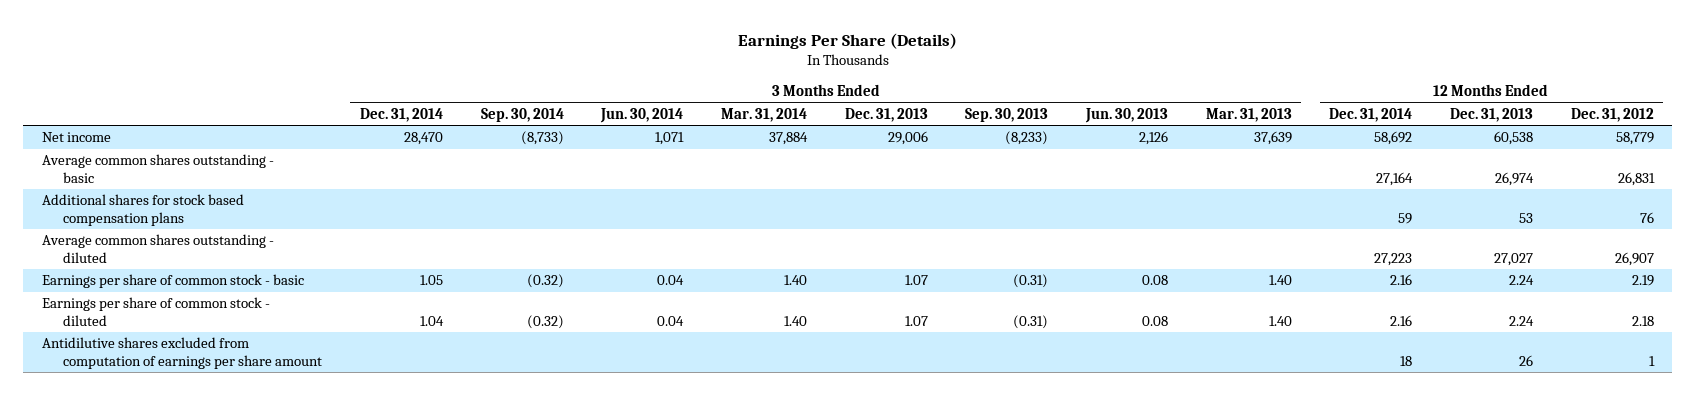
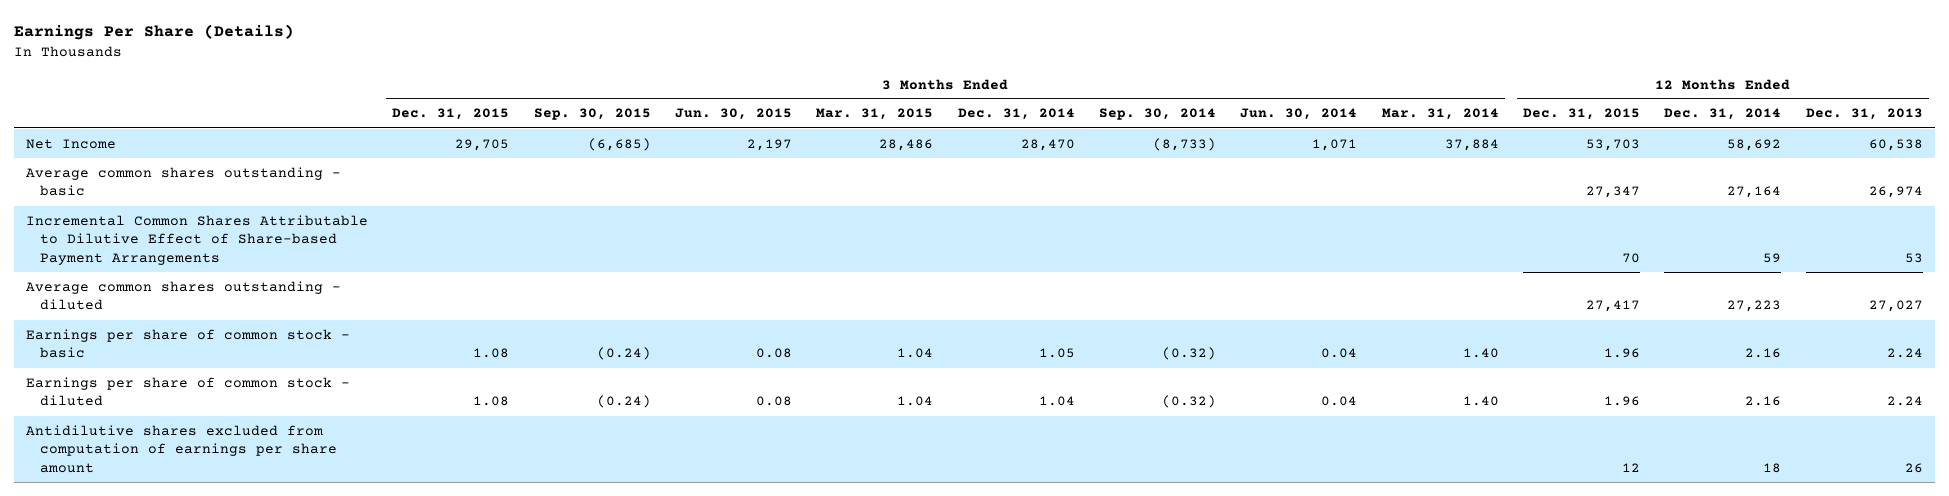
[844,108,928,123] Dec. 31, 2013 -> none
[965,108,1049,123] Sep. 30, 2013 -> none
[1084,108,1168,124] Jun. 30, 2013 -> none
[1205,108,1292,123] Mar. 31, 2013 -> none
[1570,108,1654,123] Dec. 31, 2012 -> none
none -> [392,108,510,121] Dec. 31, 2015
none -> [533,108,651,121] Sep. 30, 2015
none -> [674,108,792,121] Jun. 30, 2015
none -> [816,108,934,121] Mar. 31, 2015
none -> [1523,108,1641,121] Dec. 31, 2015
[42,132,112,143] Net income -> [25,138,116,149] Net Income
[42,194,245,226] Additional shares for stock based compensation plans -> [25,214,368,266] Incremental Common Shares Attributable to Dilutive Effect of Share-based Payment Arrangements

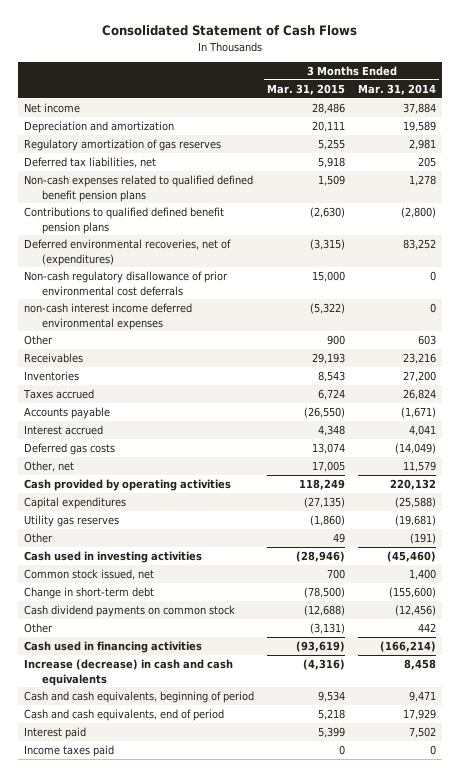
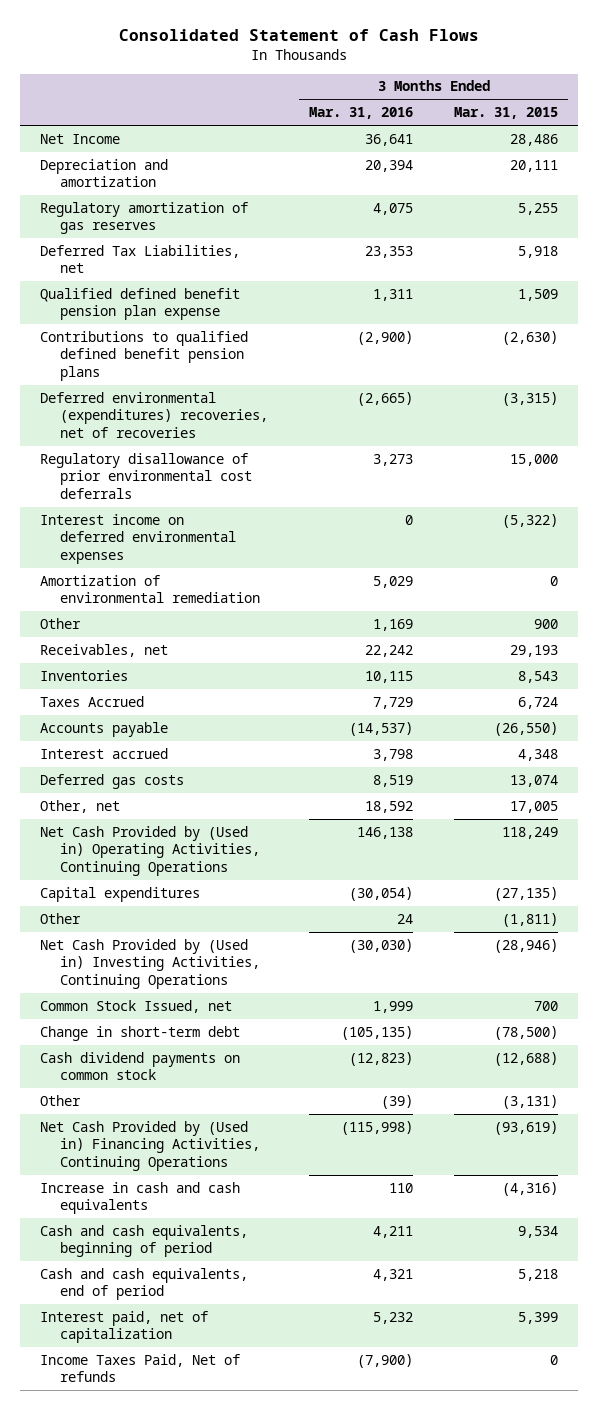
[358,83,437,95] Mar. 31, 2014 -> none
none -> [309,107,414,120] Mar. 31, 2016
[24,103,81,114] Net income -> [40,133,121,144] Net Income
[24,157,157,169] Deferred tax liabilities, net -> [40,244,241,274] Deferred Tax Liabilities, net
[24,175,254,202] Non-cash expenses related to qualified defined benefit pension plans -> [40,287,241,321] Qualified defined benefit pension plan expense
[24,239,232,266] Deferred environmental recoveries, net of (expenditures) -> [40,391,269,438] Deferred environmental (expenditures) recoveries, net of recoveries
[24,271,229,296] Non-cash regulatory disallowance of prior environmental cost deferrals -> [40,452,253,499] Regulatory disallowance of prior environmental cost deferrals
[24,303,193,330] non-cash interest income deferred environmental expenses -> [40,513,237,564] Interest income on deferred environmental expenses
none -> [40,574,261,604] Amortization of environmental remediation
[24,353,84,364] Receivables -> [40,643,169,657] Receivables, net
[23,389,95,400] Taxes accrued -> [40,695,145,707] Taxes Accrued
[24,479,232,492] Cash provided by operating activities -> [40,825,261,876] Net Cash Provided by (Used in) Operating Activities, Continuing Operations
[24,515,120,528] Utility gas reserves -> none
[333,533,346,544] 49 -> [501,912,558,927] (1,811)
[24,551,203,564] Cash used in investing activities -> [40,938,261,989] Net Cash Provided by (Used in) Investing Activities, Continuing Operations
[24,569,155,581] Common stock issued, net -> [40,999,233,1013] Common Stock Issued, net
[24,641,203,654] Cash used in financing activities -> [40,1120,261,1171] Net Cash Provided by (Used in) Financing Activities, Continuing Operations
[24,659,234,686] Increase (decrease) in cash and cash equivalents -> [40,1181,241,1215] Increase in cash and cash equivalents
[24,727,87,740] Interest paid -> [40,1310,209,1344] Interest paid, net of capitalization
[24,745,115,758] Income taxes paid -> [40,1353,241,1383] Income Taxes Paid, Net of refunds

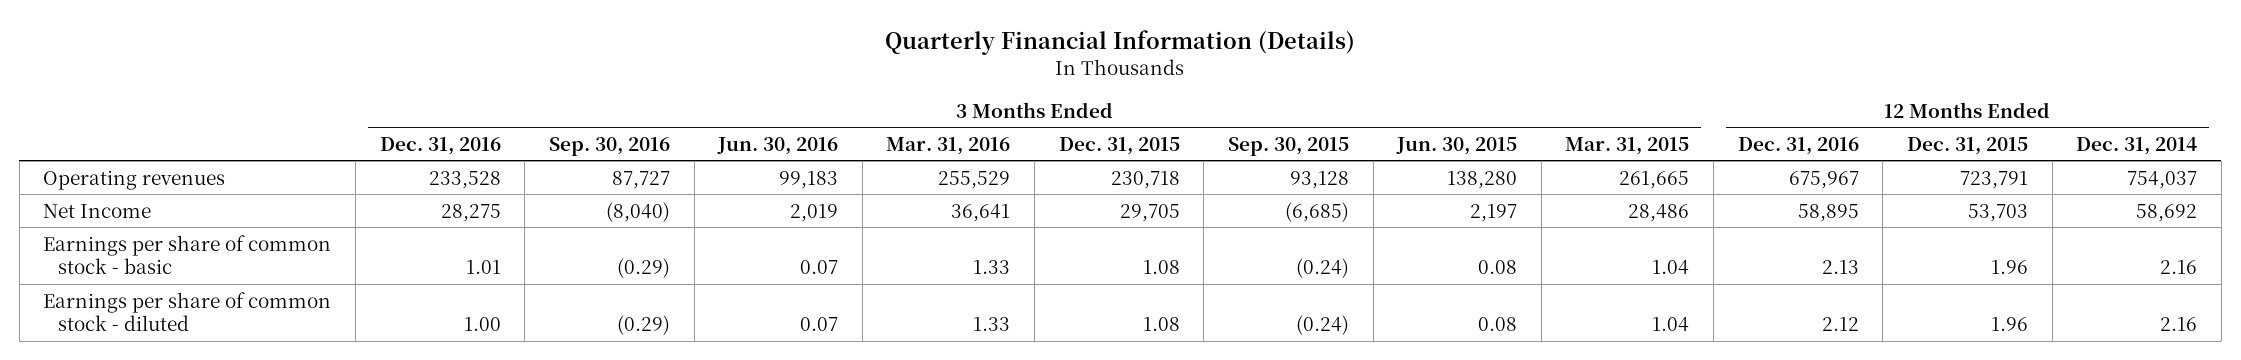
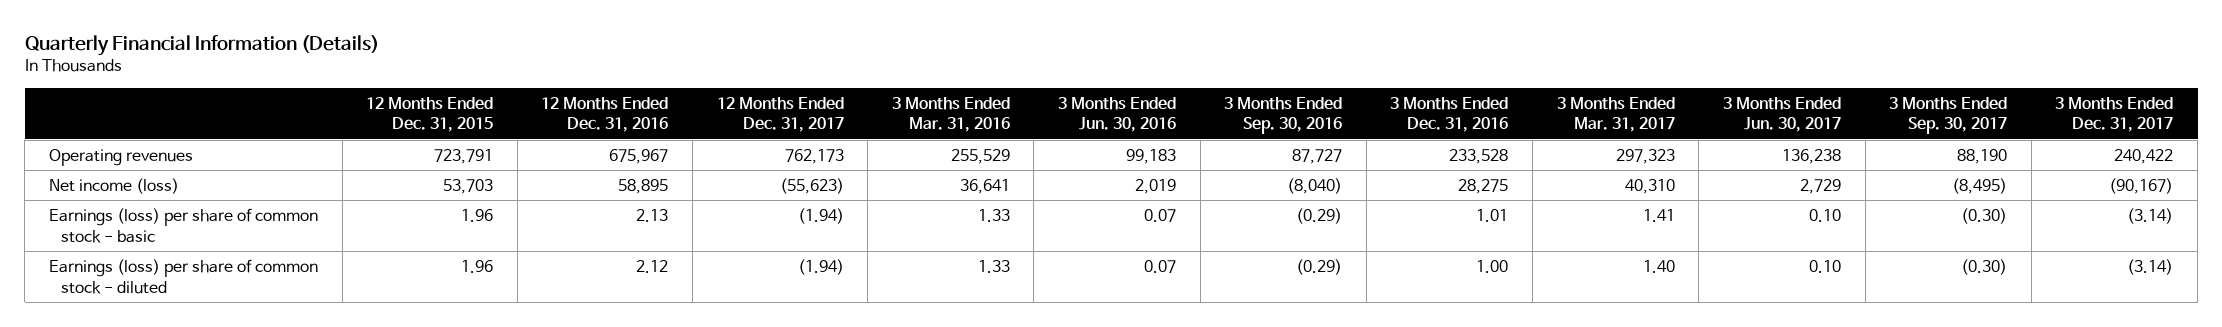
[1058,136,1180,155] Dec. 31, 2015 -> none
[1227,136,1349,156] Sep. 30, 2015 -> none
[1396,136,1518,155] Jun. 30, 2015 -> none
[1565,136,1690,155] Mar. 31, 2015 -> none
[2076,136,2198,155] Dec. 31, 2014 -> none
none -> [716,96,844,133] 12 Months Ended Dec. 31, 2017
none -> [1556,96,1675,133] 3 Months Ended Mar. 31, 2017
none -> [1722,96,1841,133] 3 Months Ended Jun. 30, 2017
none -> [1889,96,2008,135] 3 Months Ended Sep. 30, 2017
none -> [2055,96,2174,133] 3 Months Ended Dec. 31, 2017
[43,203,152,218] Net Income -> [48,177,179,194] Net income (loss)
[43,234,332,275] Earnings per share of common stock - basic -> [48,207,318,243] Earnings (loss) per share of common stock - basic
[43,291,332,332] Earnings per share of common stock - diluted -> [48,258,318,294] Earnings (loss) per share of common stock - diluted

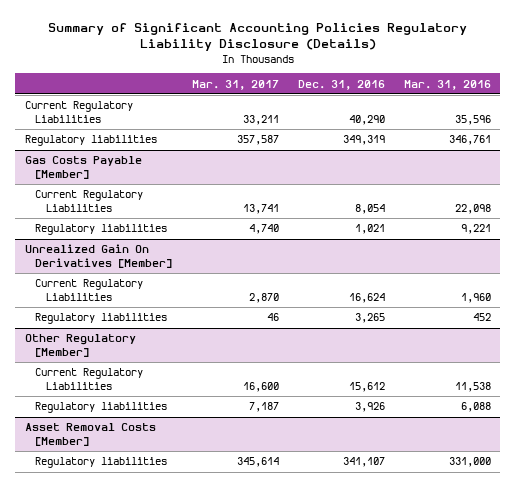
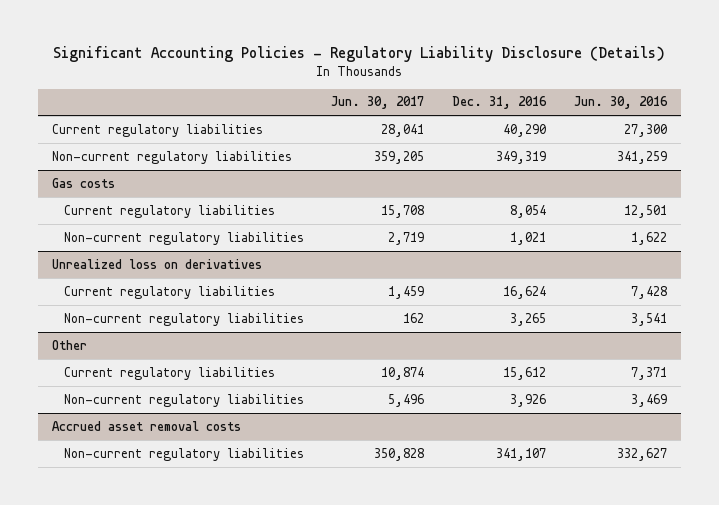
[47,22,467,52] Summary of Significant Accounting Policies Regulatory Liability Disclosure (Details) -> [53,45,666,62] Significant Accounting Policies - Regulatory Liability Disclosure (Details)
[191,79,279,90] Mar. 31, 2017 -> none
[403,79,491,90] Mar. 31, 2016 -> none
none -> [331,96,425,110] Jun. 30, 2017
none -> [574,96,669,110] Jun. 30, 2016
[24,101,133,123] Current Regulatory Liabilities -> [51,123,263,137] Current regulatory liabilities
[24,135,157,147] Regulatory liabilities -> [51,150,292,164] Non-current regulatory liabilities
[24,156,142,179] Gas Costs Payable [Member] -> [51,177,115,188] Gas costs
[35,190,144,212] Current Regulatory Liabilities -> [63,204,275,218] Current regulatory liabilities
[35,224,168,236] Regulatory liabilities -> [63,231,304,245] Non-current regulatory liabilities
[24,244,173,268] Unrealized Gain On Derivatives [Member] -> [51,258,262,269] Unrealized loss on derivatives
[35,279,144,301] Current Regulatory Liabilities -> [63,285,275,299] Current regulatory liabilities
[35,313,168,325] Regulatory liabilities -> [63,312,304,326] Non-current regulatory liabilities
[24,334,136,357] Other Regulatory [Member] -> [51,339,87,350] Other
[35,368,144,390] Current Regulatory Liabilities -> [63,366,275,380] Current regulatory liabilities
[35,402,168,414] Regulatory liabilities -> [63,393,304,407] Non-current regulatory liabilities
[24,423,156,446] Asset Removal Costs [Member] -> [51,420,241,431] Accrued asset removal costs
[35,457,168,469] Regulatory liabilities -> [63,447,304,461] Non-current regulatory liabilities

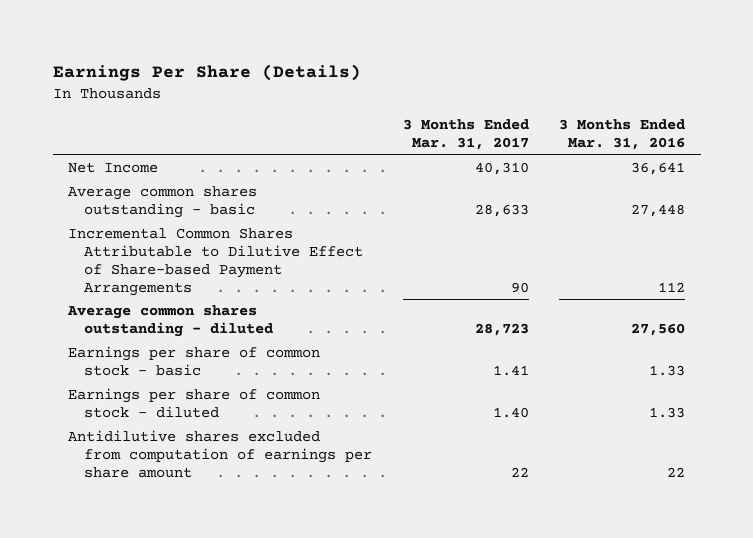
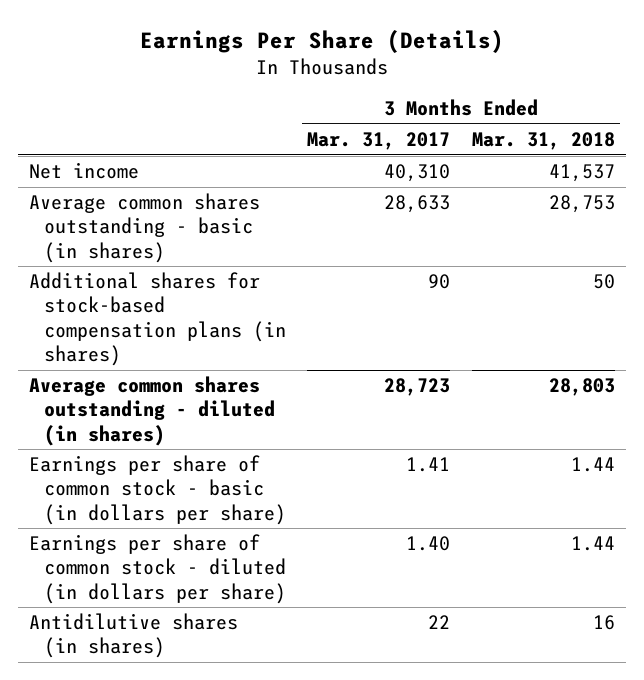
[559,119,686,151] 3 Months Ended Mar. 31, 2016 -> none
none -> [471,132,615,151] Mar. 31, 2018
[67,162,158,174] Net Income -> [28,162,139,180] Net income
[67,186,257,219] Average common shares outstanding - basic -> [28,193,260,263] Average common shares outstanding - basic (in shares)
[67,228,363,296] Incremental Common Shares Attributable to Dilutive Effect of Share-based Payment Arrangements -> [28,272,286,366] Additional shares for stock-based compensation plans (in shares)
[66,305,273,338] Average common shares outstanding - diluted -> [28,376,275,446] Average common shares outstanding - diluted (in shares)
[67,346,320,377] Earnings per share of common stock - basic -> [28,455,286,525] Earnings per share of common stock - basic (in dollars per share)
[67,388,320,419] Earnings per share of common stock - diluted -> [28,534,286,604] Earnings per share of common stock - diluted (in dollars per share)
[67,430,372,479] Antidilutive shares excluded from computation of earnings per share amount -> [28,613,238,659] Antidilutive shares (in shares)

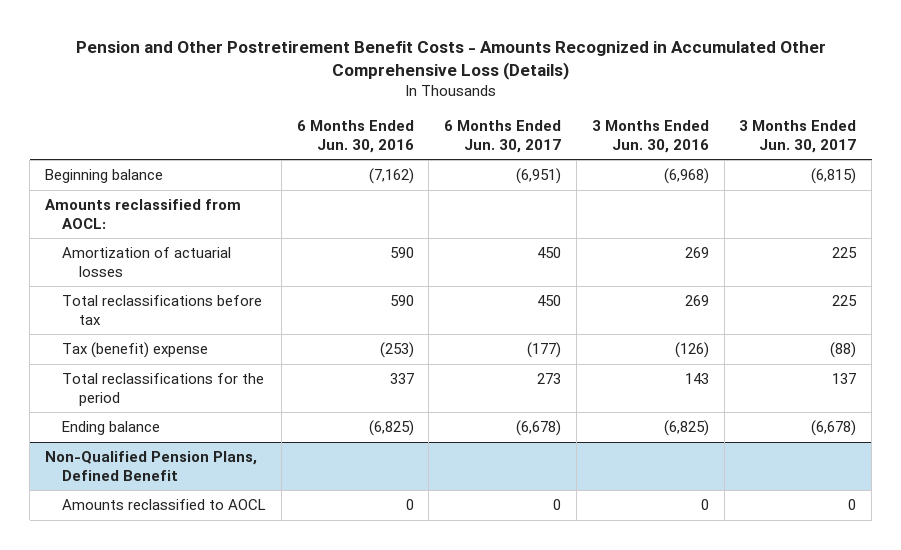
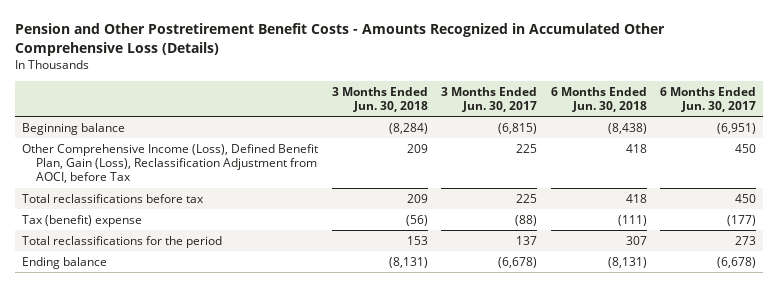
[296,120,414,153] 6 Months Ended Jun. 30, 2016 -> none
[591,120,709,153] 3 Months Ended Jun. 30, 2016 -> none
none -> [331,86,428,113] 3 Months Ended Jun. 30, 2018
none -> [550,86,647,113] 6 Months Ended Jun. 30, 2018
[45,199,242,229] Amounts reclassified from AOCL: -> none
[61,247,231,277] Amortization of actuarial losses -> [22,143,319,184] Other Comprehensive Income (Loss), Defined Benefit Plan, Gain (Loss), Reclassification Adjustment from AOCI, before Tax
[45,451,258,481] Non-Qualified Pension Plans, Defined Benefit -> none
[61,499,266,511] Amounts reclassified to AOCL -> none

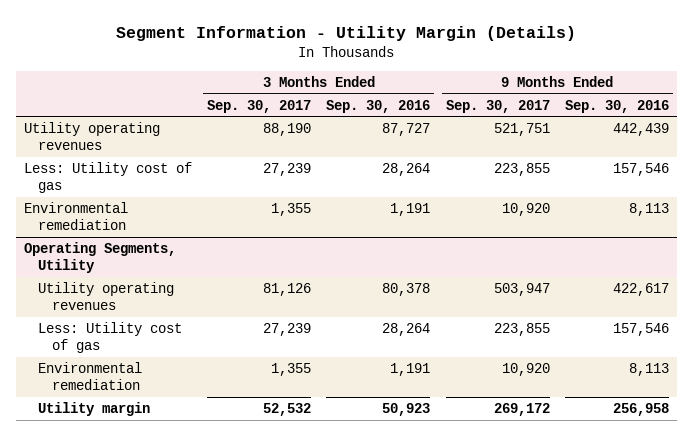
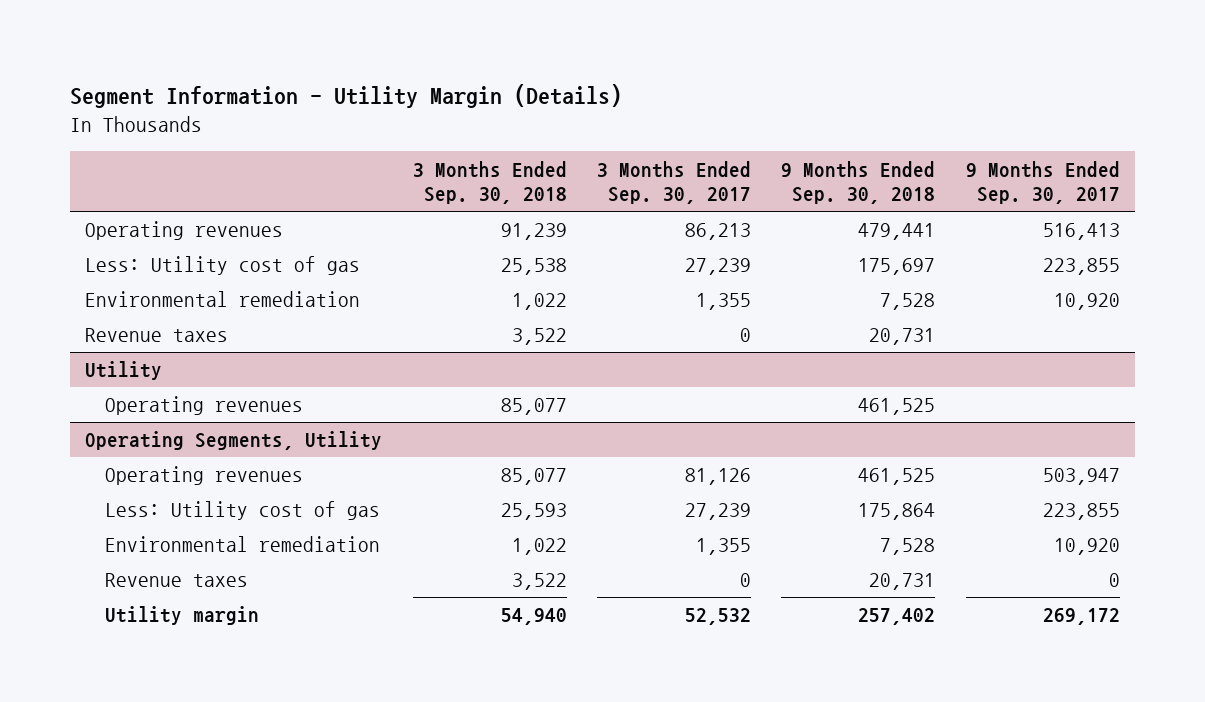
[326,99,431,113] Sep. 30, 2016 -> none
[565,99,670,113] Sep. 30, 2016 -> none
none -> [412,160,567,205] 3 Months Ended Sep. 30, 2018
none -> [781,160,936,205] 9 Months Ended Sep. 30, 2018
[23,121,160,151] Utility operating revenues -> [85,221,284,241] Operating revenues
[262,122,311,136] 88,190 -> [685,223,752,241] 86,213
[493,122,550,136] 521,751 -> [1042,223,1120,241] 516,413
none -> [85,328,229,343] Revenue taxes
none -> [85,361,163,381] Utility
none -> [105,396,304,416] Operating revenues
[38,281,175,311] Utility operating revenues -> [105,466,304,486] Operating revenues
none -> [105,573,249,588] Revenue taxes

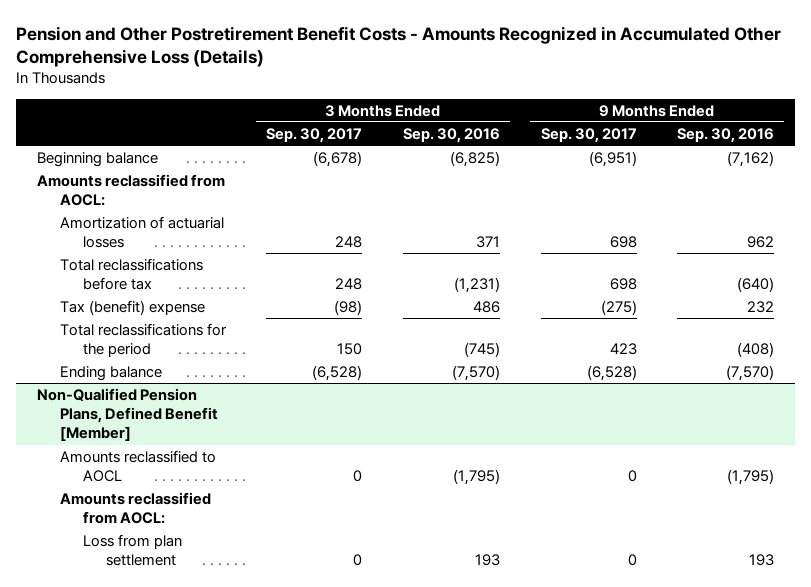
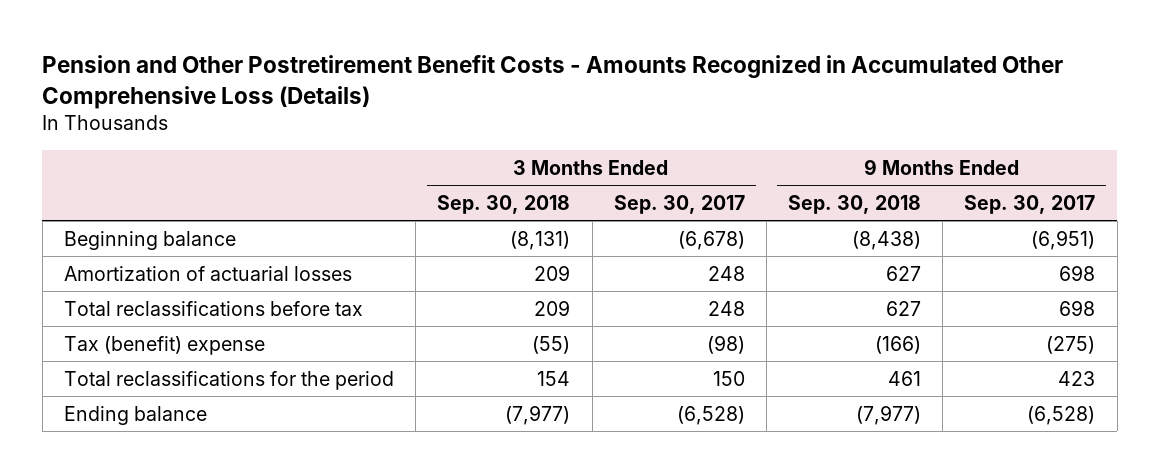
[402,128,500,144] Sep. 30, 2016 -> none
[677,128,775,144] Sep. 30, 2016 -> none
none -> [437,195,571,215] Sep. 30, 2018
none -> [788,195,922,215] Sep. 30, 2018
[36,174,225,207] Amounts reclassified from AOCL: -> none
[36,388,218,442] Non-Qualified Pension Plans, Defined Benefit [Member] -> none
[59,450,216,483] Amounts reclassified to AOCL -> none
[59,492,211,525] Amounts reclassified from AOCL: -> none
[82,534,182,567] Loss from plan settlement -> none

